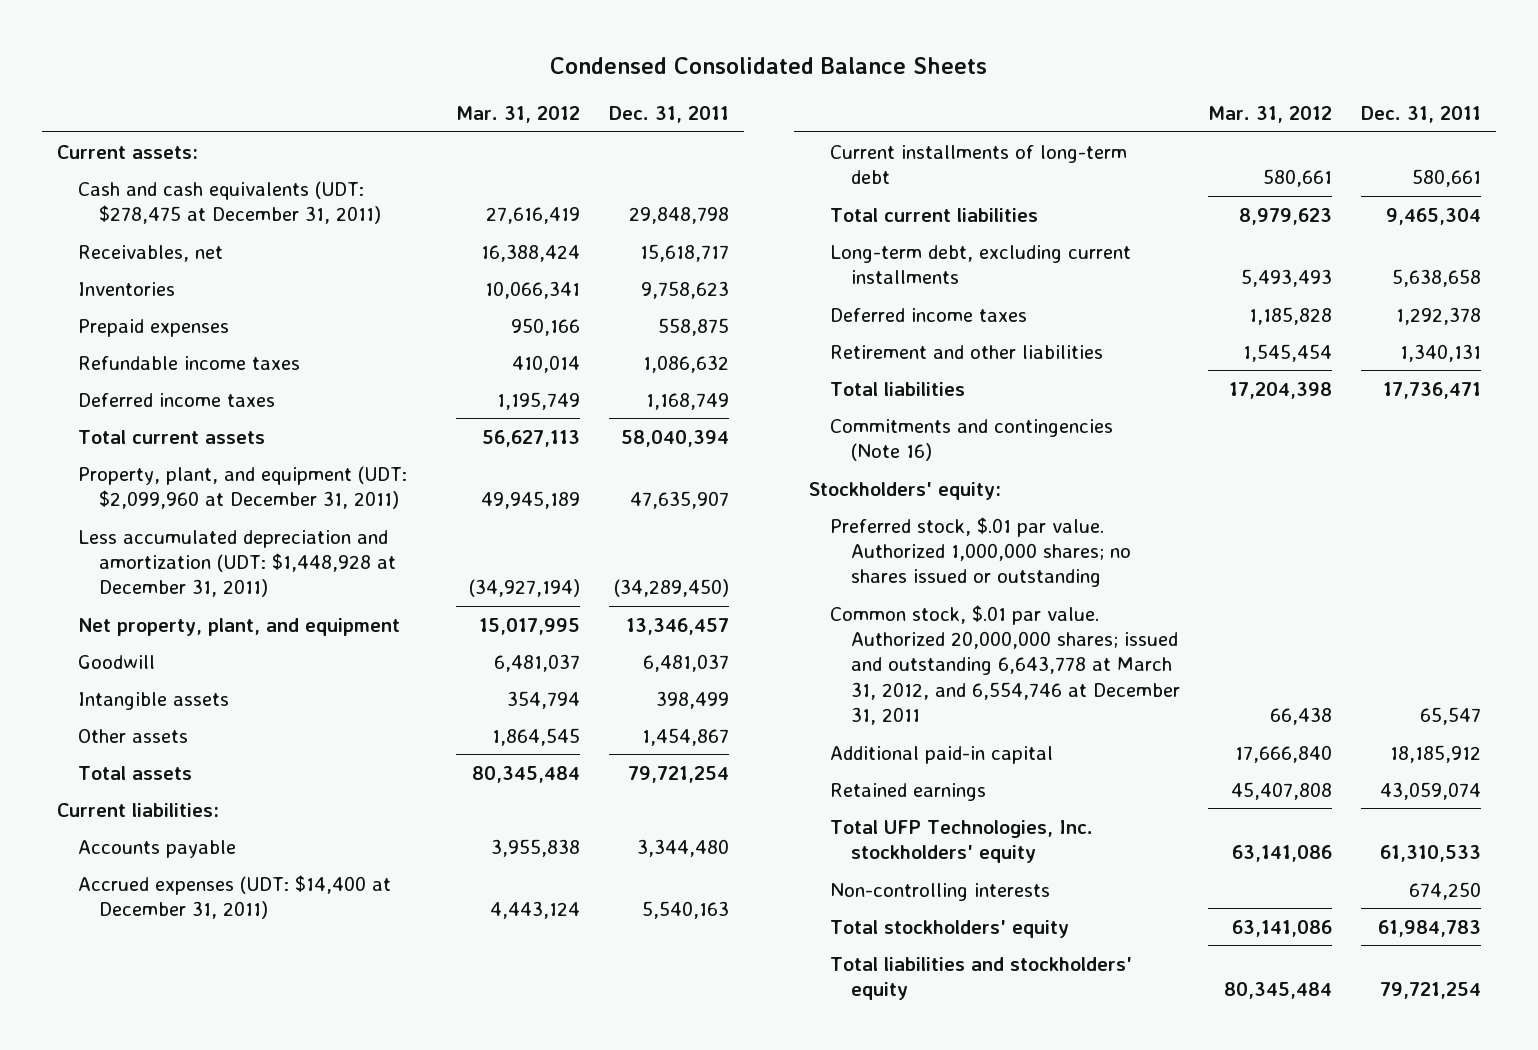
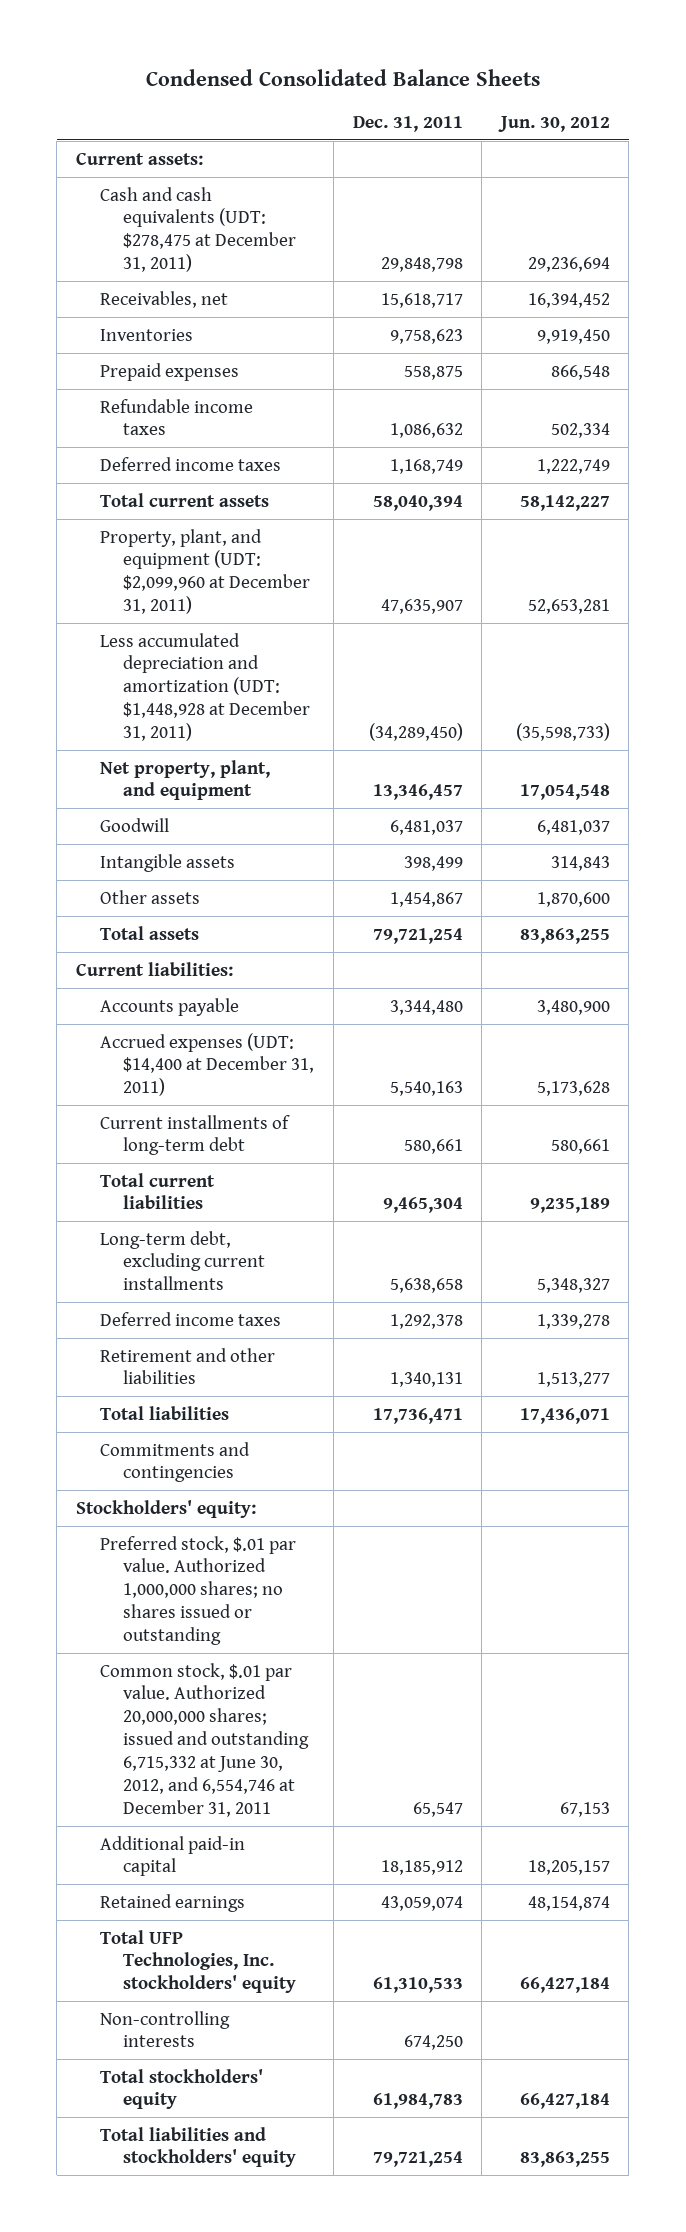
[456,105,581,123] Mar. 31, 2012 -> none
none -> [497,115,610,132] Jun. 30, 2012
[829,418,1113,461] Commitments and contingencies (Note 16) -> [99,1441,250,1483] Commitments and contingencies
[829,604,1180,726] Common stock, $.01 par value. Authorized 20,000,000 shares; issued and outstanding 6,643,778 at March 31, 2012, and 6,554,746 at December 31, 2011 -> [99,1662,310,1817] Common stock, $.01 par value. Authorized 20,000,000 shares; issued and outstanding 6,715,332 at June 30, 2012, and 6,554,746 at December 31, 2011

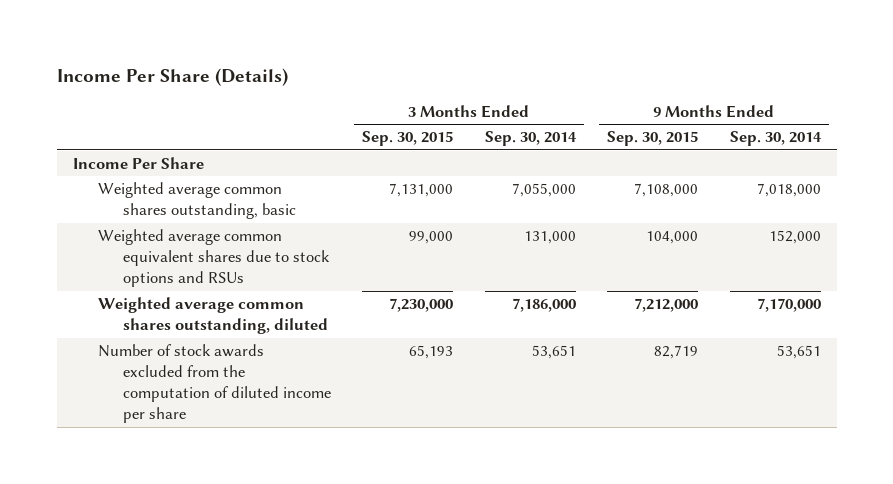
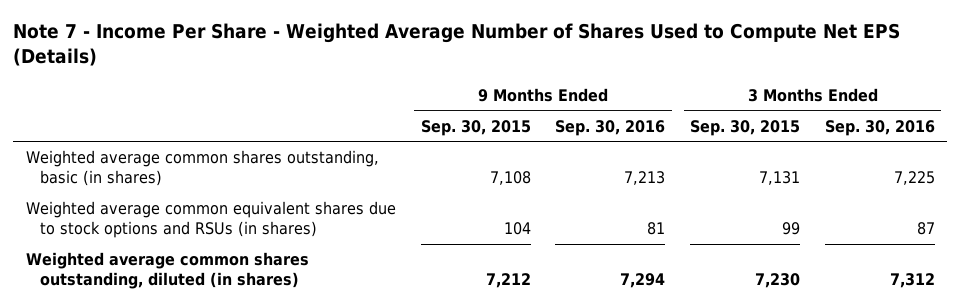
[56,68,288,87] Income Per Share (Details) -> [13,23,901,67] Note 7 - Income Per Share - Weighted Average Number of Shares Used to Compute Net EPS (Details)
[484,131,577,147] Sep. 30, 2014 -> none
[729,131,822,147] Sep. 30, 2014 -> none
none -> [555,119,666,136] Sep. 30, 2016
none -> [824,119,935,136] Sep. 30, 2016
[72,157,204,170] Income Per Share -> none
[97,344,331,424] Number of stock awards excluded from the computation of diluted income per share -> none
[97,182,296,220] Weighted average common shares outstanding, basic -> [25,150,379,187] Weighted average common shares outstanding, basic (in shares)
[389,183,454,198] 7,131,000 -> [759,171,801,186] 7,131
[634,183,699,198] 7,108,000 -> [489,171,531,186] 7,108
[97,229,330,288] Weighted average common equivalent shares due to stock options and RSUs -> [25,201,396,239] Weighted average common equivalent shares due to stock options and RSUs (in shares)
[409,231,454,245] 99,000 -> [782,222,801,236] 99
[646,231,699,245] 104,000 -> [503,222,531,236] 104
[97,297,328,335] Weighted average common shares outstanding, diluted -> [25,252,309,290] Weighted average common shares outstanding, diluted (in shares)
[389,298,454,313] 7,230,000 -> [755,273,801,289] 7,230
[634,298,699,313] 7,212,000 -> [485,273,531,289] 7,212

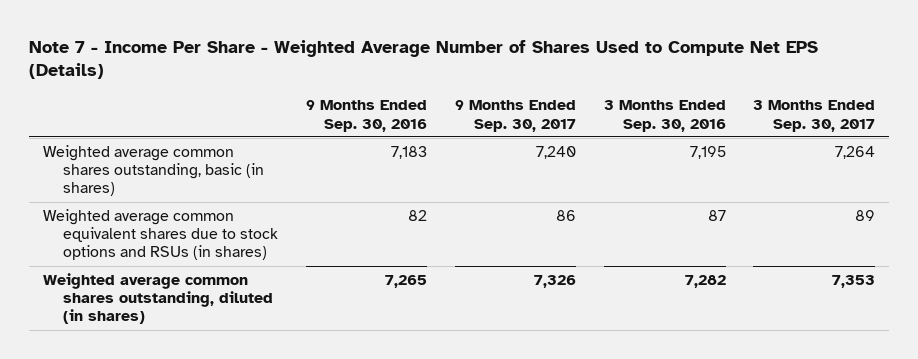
[420,119,531,136] Sep. 30, 2015 -> none
[690,119,801,136] Sep. 30, 2015 -> none
none -> [454,100,576,132] 9 Months Ended Sep. 30, 2017
none -> [753,100,876,132] 3 Months Ended Sep. 30, 2017
[624,171,666,186] 7,213 -> [390,145,427,159] 7,183
[893,171,935,186] 7,225 -> [689,145,726,159] 7,195
[647,222,666,236] 81 -> [407,209,427,221] 82
[620,273,666,289] 7,294 -> [384,274,427,288] 7,265
[889,273,935,289] 7,312 -> [684,274,726,288] 7,282

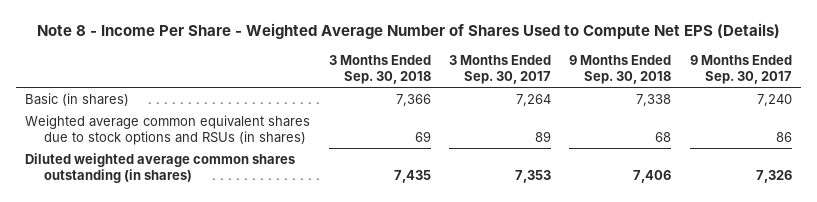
[28,39,818,80] Note 7 - Income Per Share - Weighted Average Number of Shares Used to Compute Net EPS (Details) -> [36,23,780,40] Note 8 - Income Per Share - Weighted Average Number of Shares Used to Compute Net EPS (Details)
[305,100,427,132] 9 Months Ended Sep. 30, 2016 -> none
[603,100,726,132] 3 Months Ended Sep. 30, 2016 -> none
none -> [328,54,431,84] 3 Months Ended Sep. 30, 2018
none -> [569,54,672,84] 9 Months Ended Sep. 30, 2018
[42,144,264,197] Weighted average common shares outstanding, basic (in shares) -> [25,92,130,106] Basic (in shares)
[42,272,273,325] Weighted average common shares outstanding, diluted (in shares) -> [25,152,296,183] Diluted weighted average common shares outstanding (in shares)

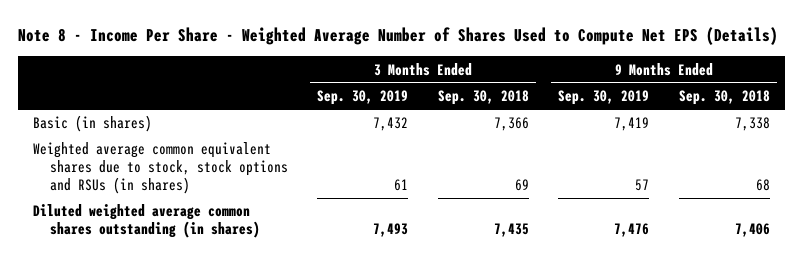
[449,54,552,84] 3 Months Ended Sep. 30, 2017 -> none
[689,54,792,84] 9 Months Ended Sep. 30, 2017 -> none
none -> [317,90,409,106] Sep. 30, 2019
none -> [558,90,650,106] Sep. 30, 2019
[25,114,311,145] Weighted average common equivalent shares due to stock options and RSUs (in shares) -> [33,142,288,194] Weighted average common equivalent shares due to stock, stock options and RSUs (in shares)

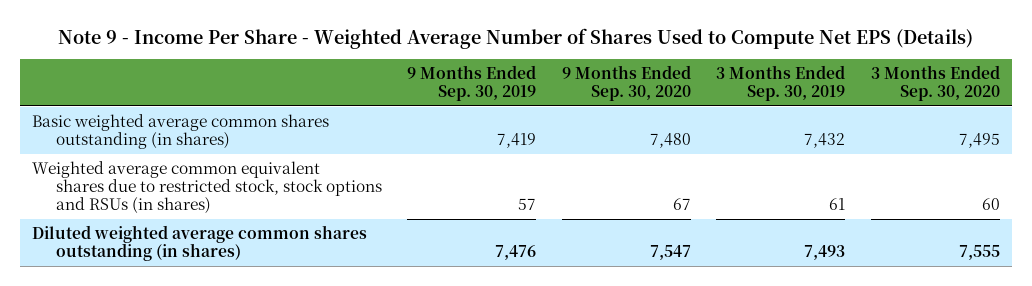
[18,27,779,46] Note 8 - Income Per Share - Weighted Average Number of Shares Used to Compute Net EPS (Details) -> [57,27,973,49] Note 9 - Income Per Share - Weighted Average Number of Shares Used to Compute Net EPS (Details)
[437,90,529,106] Sep. 30, 2018 -> none
[678,90,770,106] Sep. 30, 2018 -> none
none -> [561,65,691,102] 9 Months Ended Sep. 30, 2020
none -> [870,65,1000,102] 3 Months Ended Sep. 30, 2020
[33,115,153,133] Basic (in shares) -> [32,113,330,150] Basic weighted average common shares outstanding (in shares)
[33,142,288,194] Weighted average common equivalent shares due to stock, stock options and RSUs (in shares) -> [32,160,382,215] Weighted average common equivalent shares due to restricted stock, stock options and RSUs (in shares)

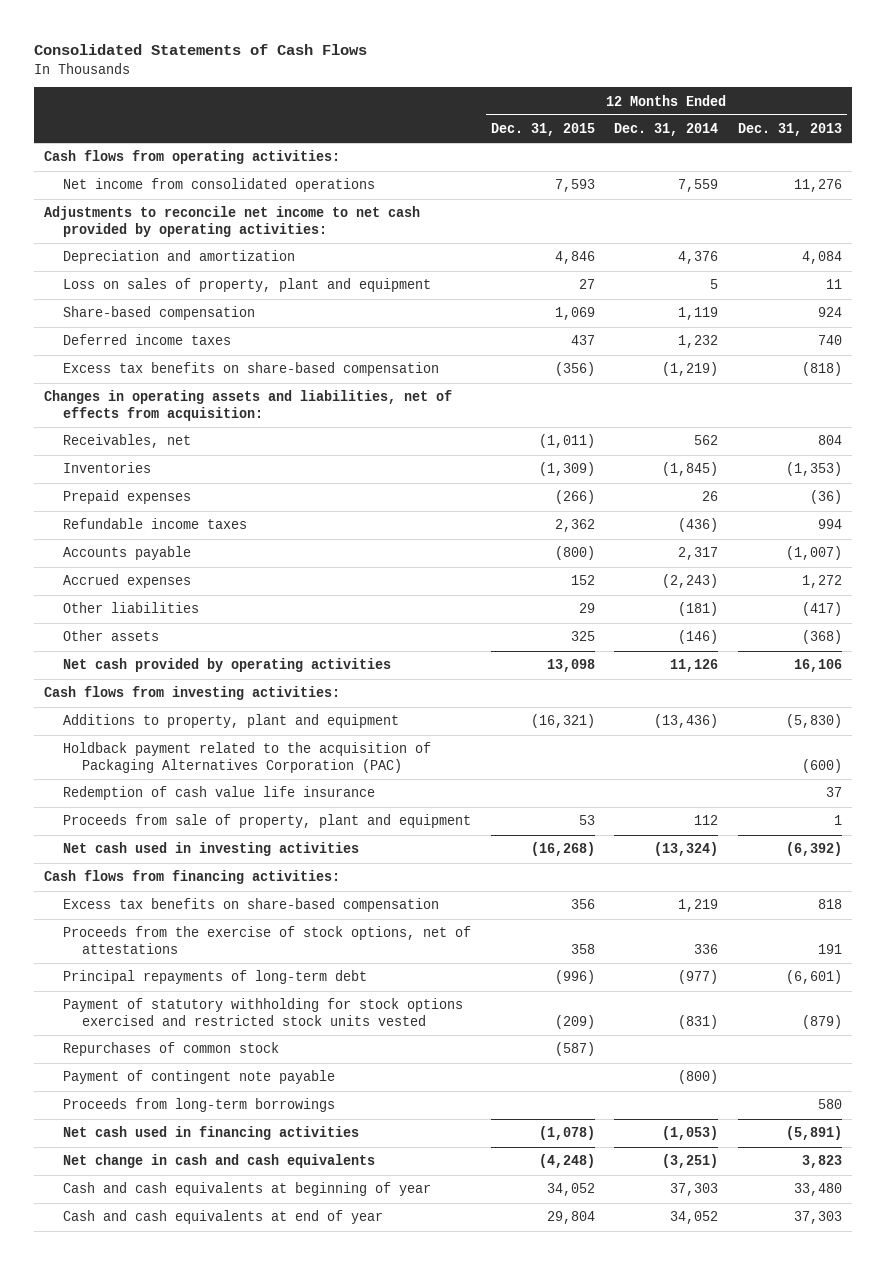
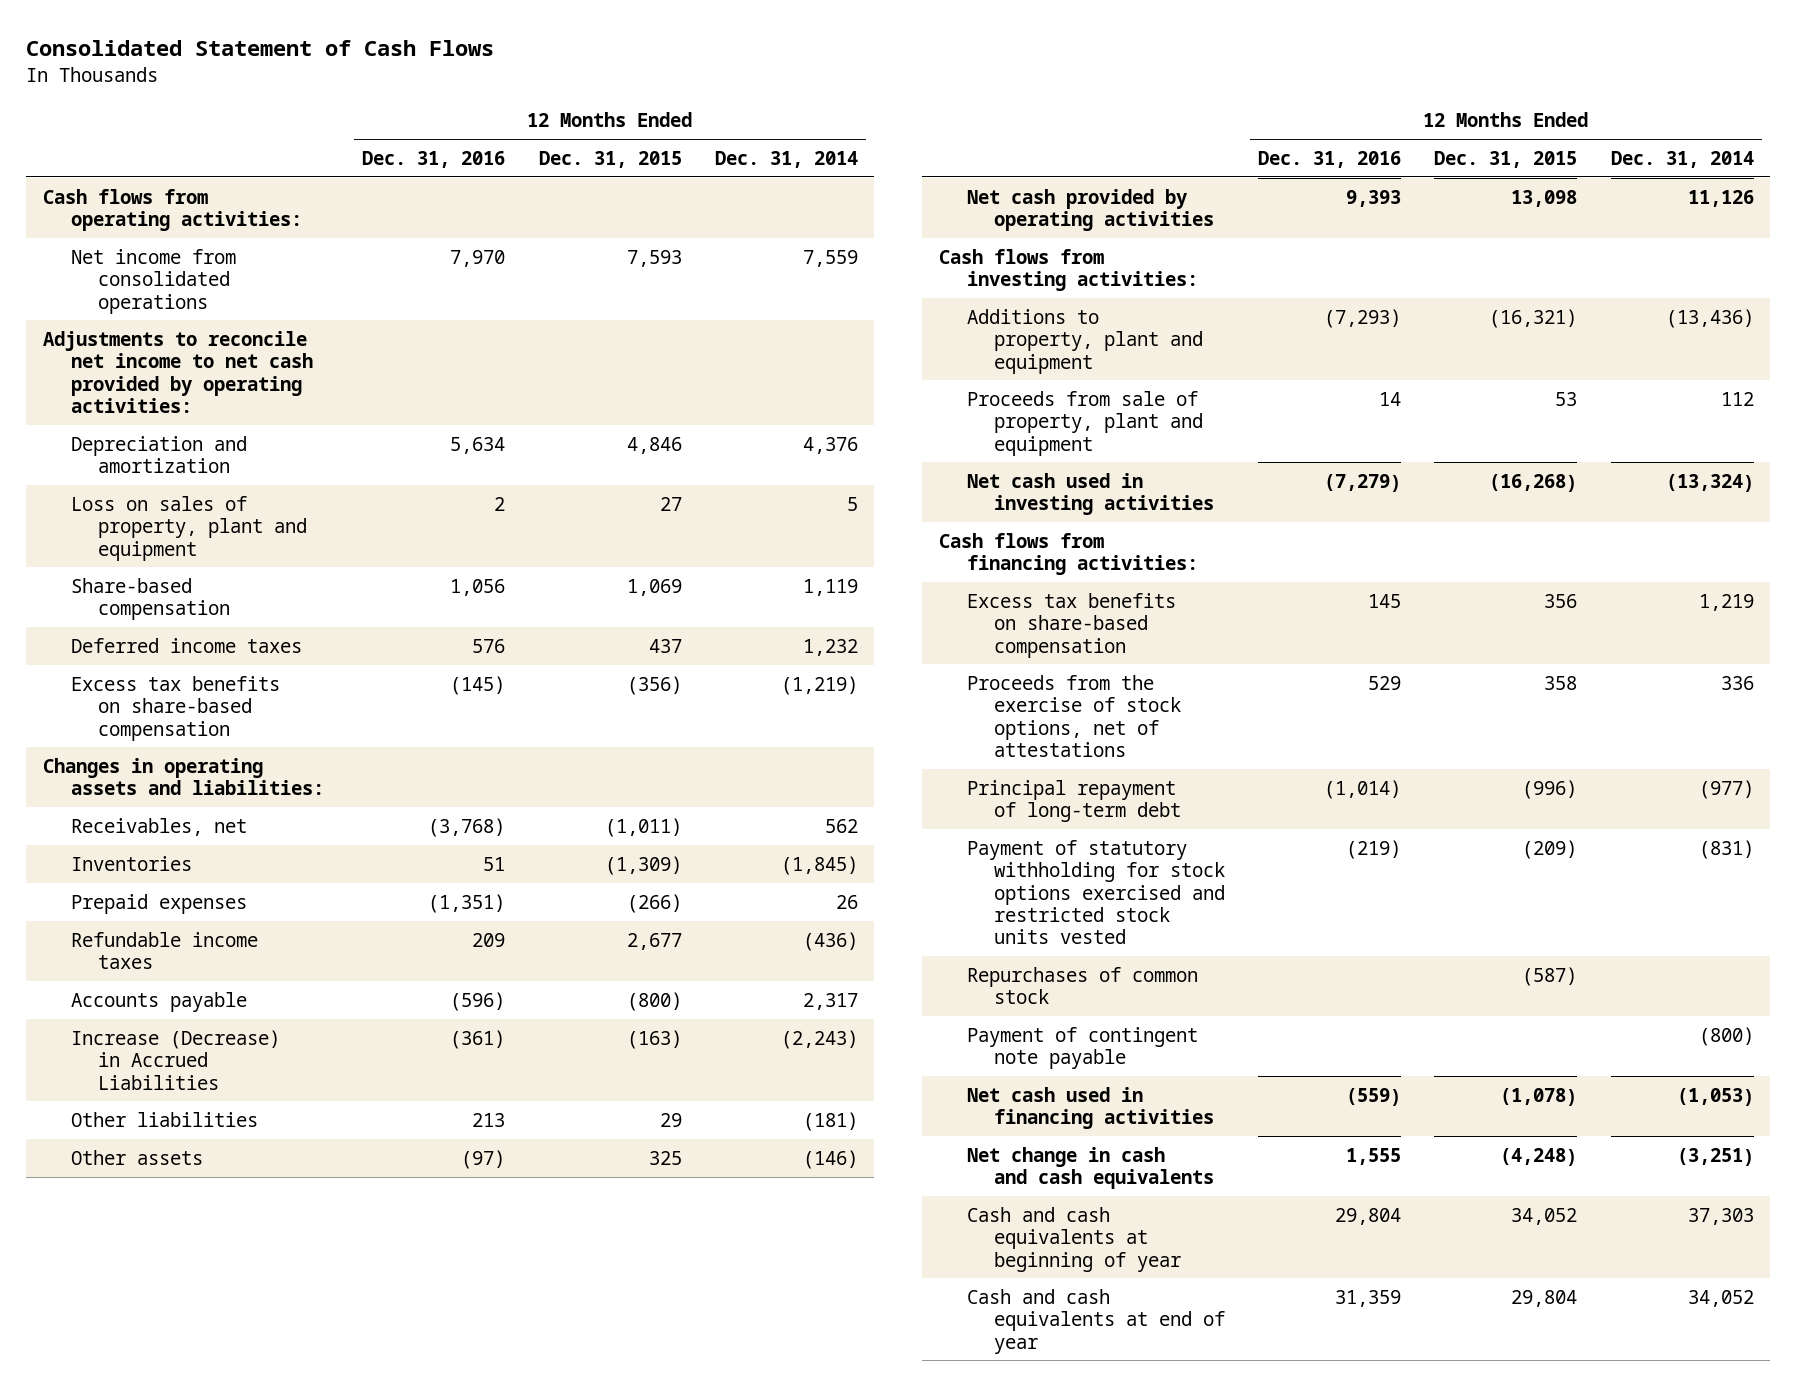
[34,44,368,56] Consolidated Statements of Cash Flows -> [26,40,495,57] Consolidated Statement of Cash Flows
[737,123,842,137] Dec. 31, 2013 -> none
none -> [362,150,506,168] Dec. 31, 2016
[44,390,453,422] Changes in operating assets and liabilities, net of effects from acquisition: -> [42,757,324,796] Changes in operating assets and liabilities:
[554,519,595,533] 2,362 -> [626,932,682,950] 2,677
[62,574,191,589] Accrued expenses -> none
none -> [70,1029,280,1090] Increase (Decrease) in Accrued Liabilities
[62,742,431,774] Holdback payment related to the acquisition of Packaging Alternatives Corporation (PAC) -> none
[62,786,375,801] Redemption of cash value life insurance -> none
[62,970,367,985] Principal repayments of long-term debt -> [966,779,1182,823] Principal repayment of long-term debt
[62,1098,335,1113] Proceeds from long-term borrowings -> none

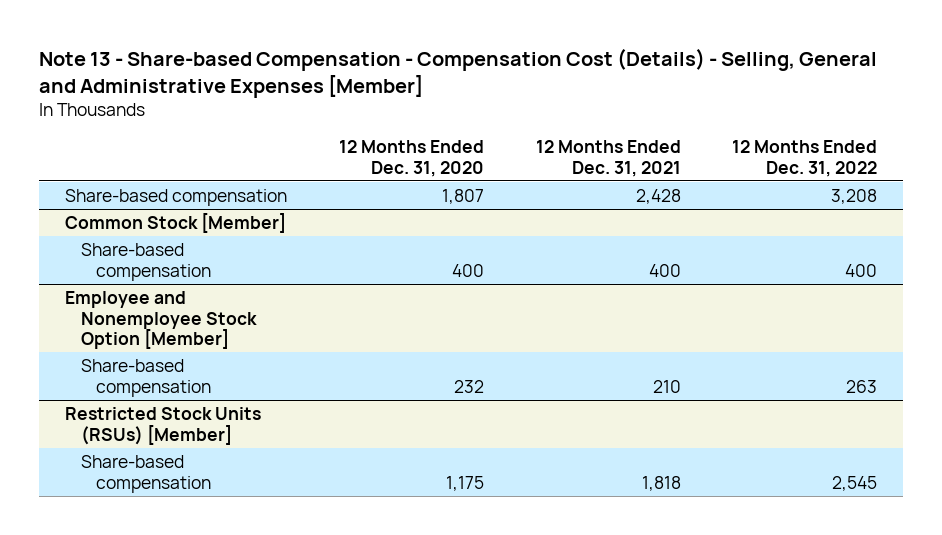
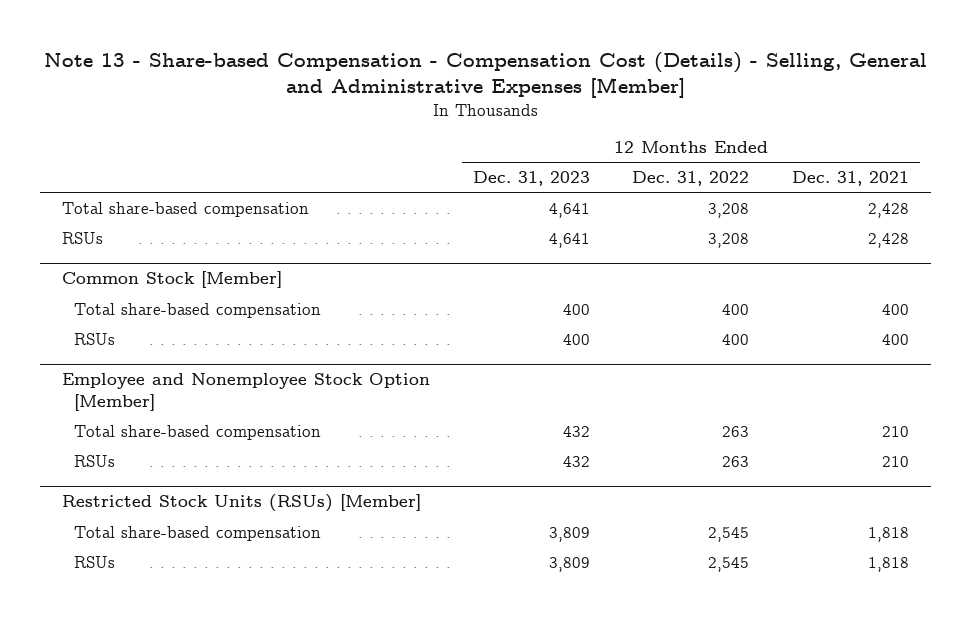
[338,140,484,177] 12 Months Ended Dec. 31, 2020 -> none
none -> [472,171,590,187] Dec. 31, 2023
[64,188,287,206] Share-based compensation -> [61,201,309,217] Total share-based compensation
none -> [61,231,103,244] RSUs
[80,242,212,281] Share-based compensation -> [74,302,322,318] Total share-based compensation
none -> [74,332,116,345] RSUs
[80,358,212,397] Share-based compensation -> [74,424,322,440] Total share-based compensation
none -> [74,454,116,467] RSUs
[80,454,212,493] Share-based compensation -> [74,525,322,541] Total share-based compensation
none -> [74,555,116,568] RSUs

